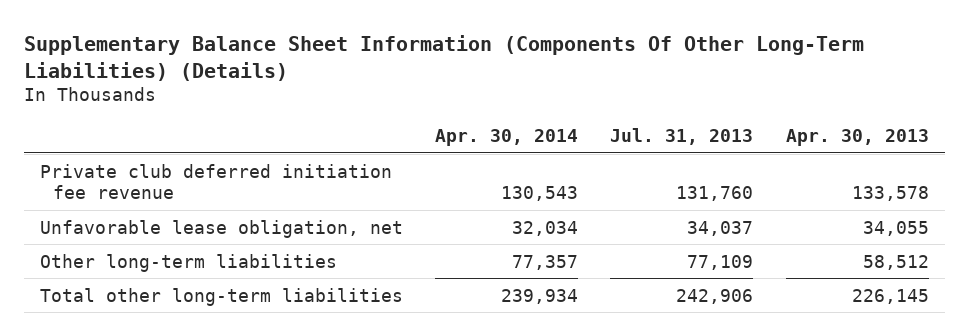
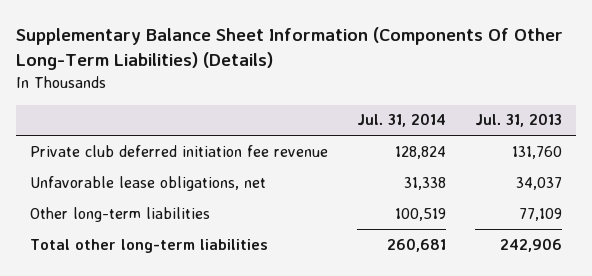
[435,128,579,146] Apr. 30, 2014 -> none
[785,128,929,146] Apr. 30, 2013 -> none
none -> [357,113,447,128] Jul. 31, 2014
[39,219,403,238] Unfavorable lease obligation, net -> [30,175,267,191] Unfavorable lease obligations, net

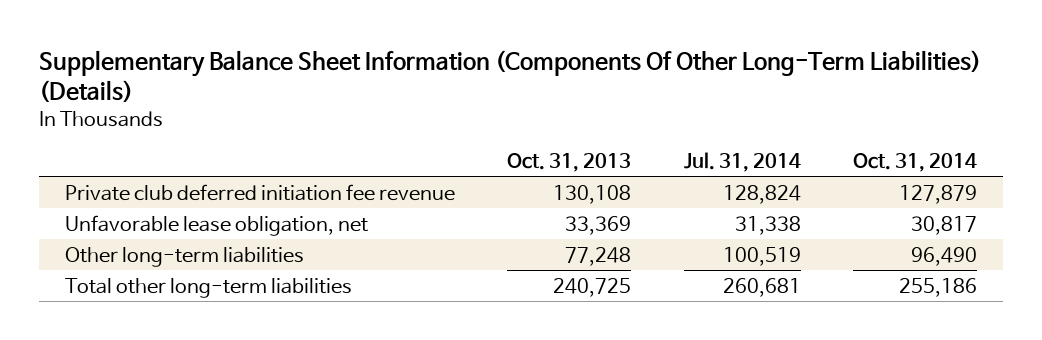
[474,113,562,128] Jul. 31, 2013 -> none
none -> [507,152,632,172] Oct. 31, 2013
none -> [852,152,977,172] Oct. 31, 2014
[30,175,267,191] Unfavorable lease obligations, net -> [65,214,369,236] Unfavorable lease obligation, net

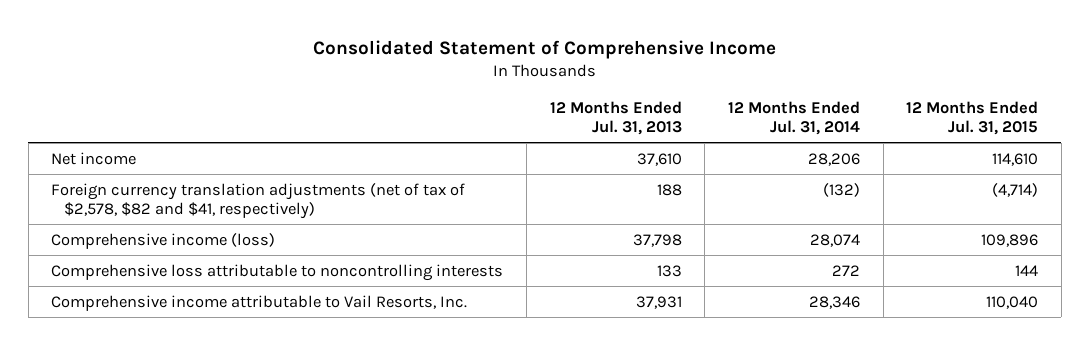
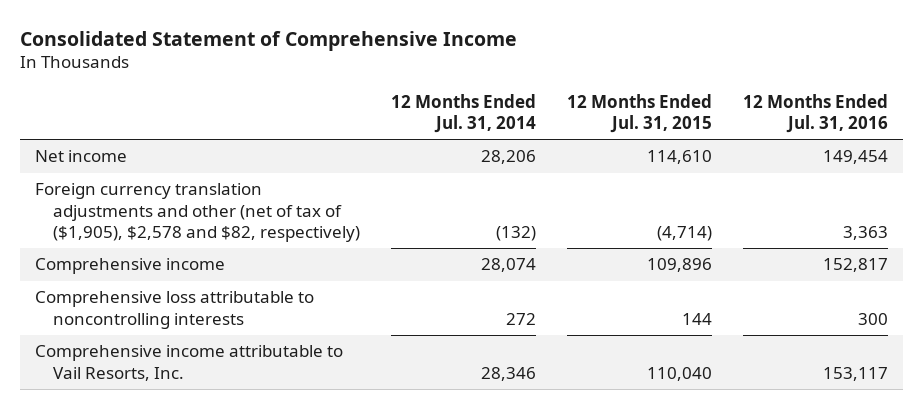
[549,101,682,136] 12 Months Ended Jul. 31, 2013 -> none
none -> [742,93,888,133] 12 Months Ended Jul. 31, 2016
[51,182,466,219] Foreign currency translation adjustments (net of tax of $2,578, $82 and $41, respectively) -> [35,183,361,242] Foreign currency translation adjustments and other (net of tax of ($1,905), $2,578 and $82, respectively)
[51,232,276,249] Comprehensive income (loss) -> [35,258,226,275] Comprehensive income

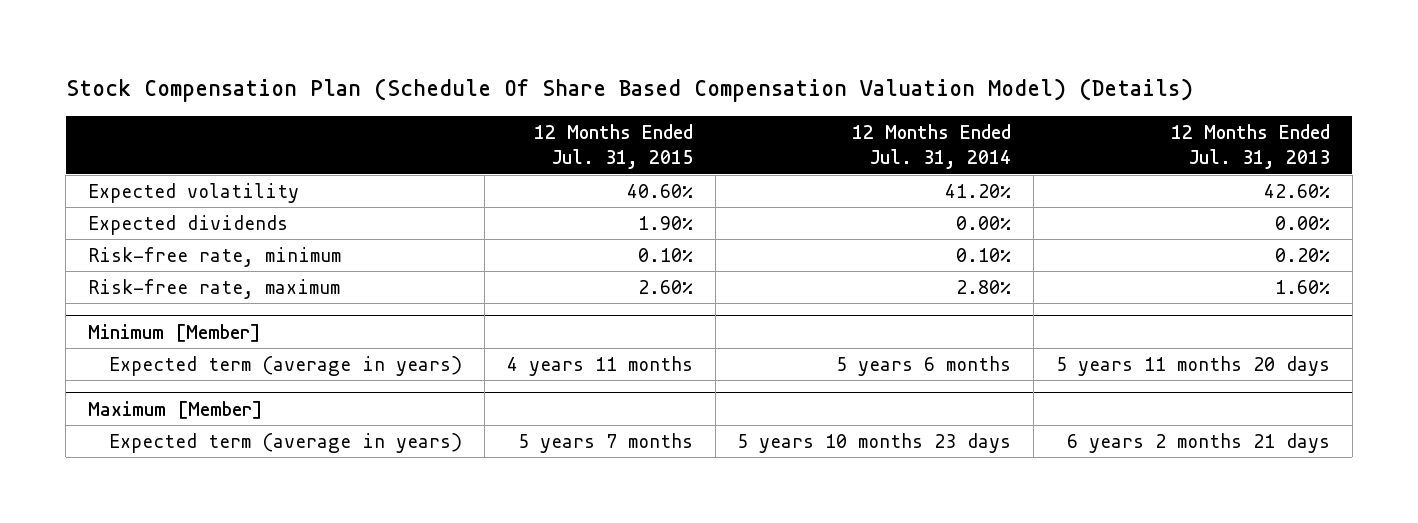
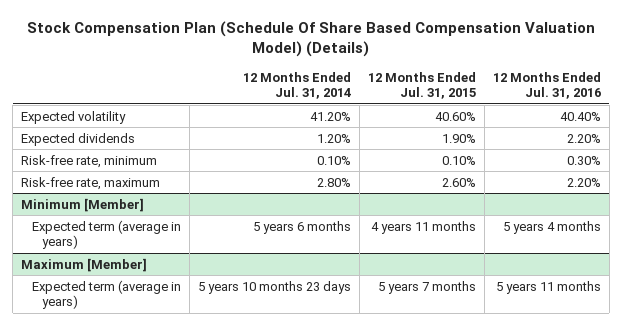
[1171,124,1331,170] 12 Months Ended Jul. 31, 2013 -> none
none -> [492,71,601,100] 12 Months Ended Jul. 31, 2016
[956,216,1012,231] 0.00% -> [316,133,351,143] 1.20%

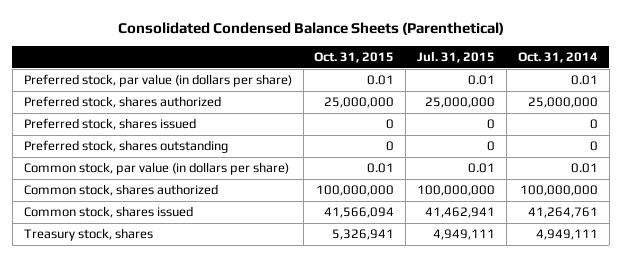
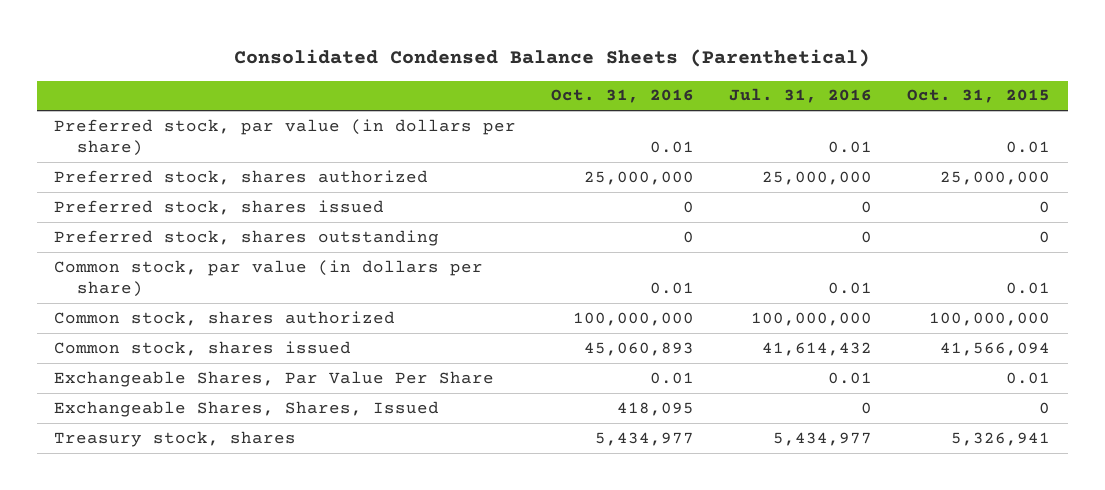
[417,50,496,63] Jul. 31, 2015 -> none
[518,51,599,63] Oct. 31, 2014 -> none
none -> [551,89,695,104] Oct. 31, 2016
none -> [729,88,873,104] Jul. 31, 2016
none -> [54,370,495,387] Exchangeable Shares, Par Value Per Share
none -> [54,400,440,417] Exchangeable Shares, Shares, Issued

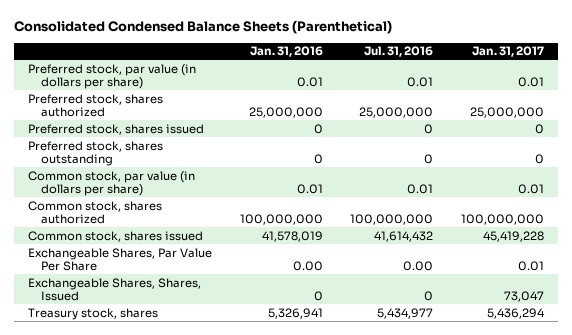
[551,89,695,104] Oct. 31, 2016 -> none
[907,89,1051,104] Oct. 31, 2015 -> none
none -> [249,46,323,58] Jan. 31, 2016
none -> [472,46,545,58] Jan. 31, 2017
[828,371,873,384] 0.01 -> [403,261,434,272] 0.00

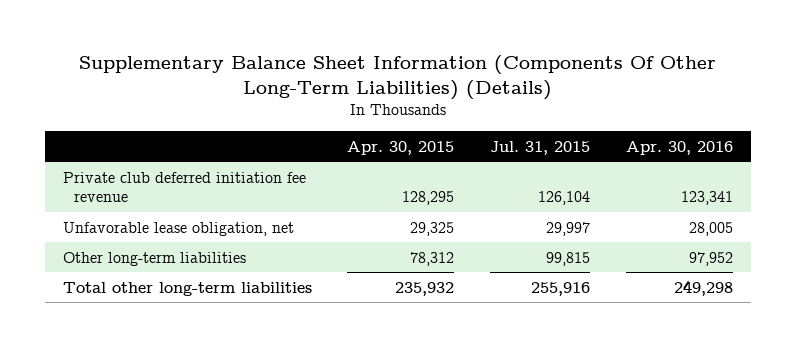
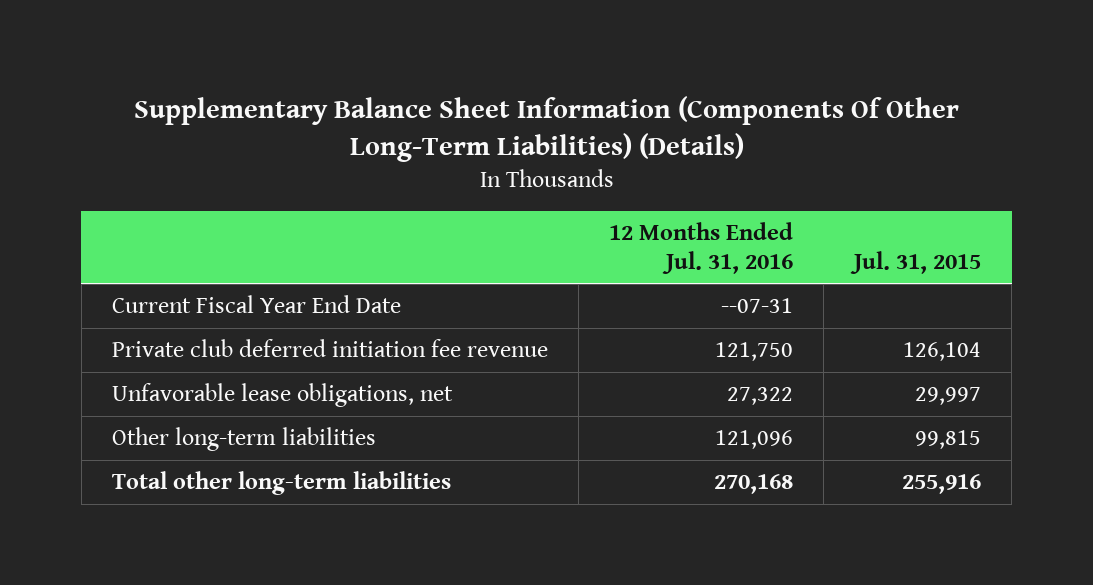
[347,140,455,155] Apr. 30, 2015 -> none
[626,140,734,155] Apr. 30, 2016 -> none
none -> [609,222,794,274] 12 Months Ended Jul. 31, 2016
none -> [111,295,401,314] Current Fiscal Year End Date
[62,221,294,236] Unfavorable lease obligation, net -> [111,383,453,408] Unfavorable lease obligations, net

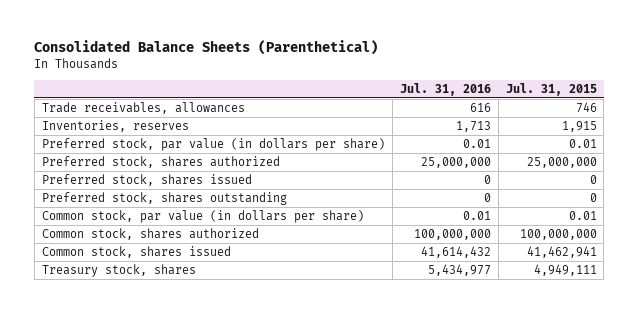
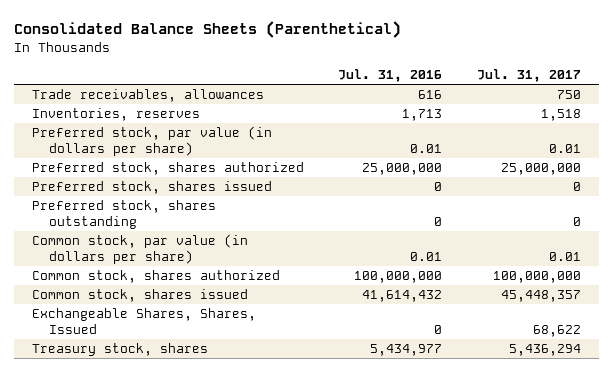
[505,82,597,96] Jul. 31, 2015 -> none
none -> [477,69,582,83] Jul. 31, 2017
none -> [31,308,256,334] Exchangeable Shares, Shares, Issued

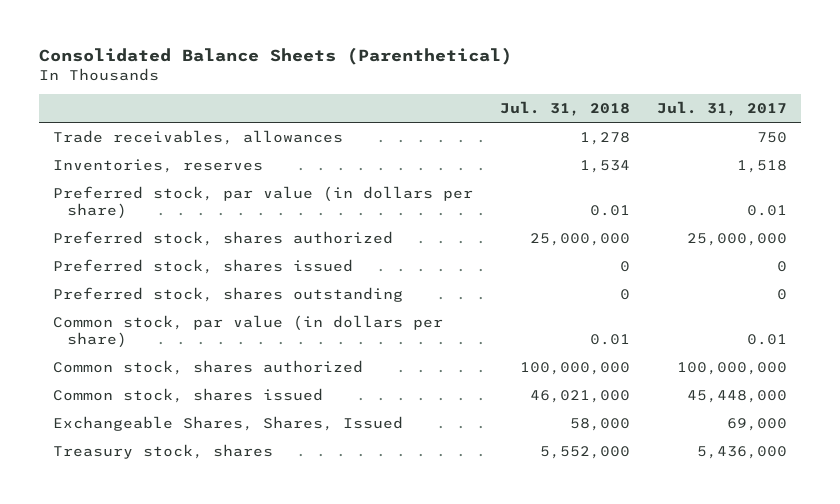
[338,69,443,83] Jul. 31, 2016 -> none
none -> [500,101,631,117] Jul. 31, 2018
[501,290,582,303] 45,448,357 -> [687,389,788,403] 45,448,000
[533,324,582,337] 68,622 -> [727,417,788,431] 69,000
[509,344,582,357] 5,436,294 -> [697,445,788,459] 5,436,000

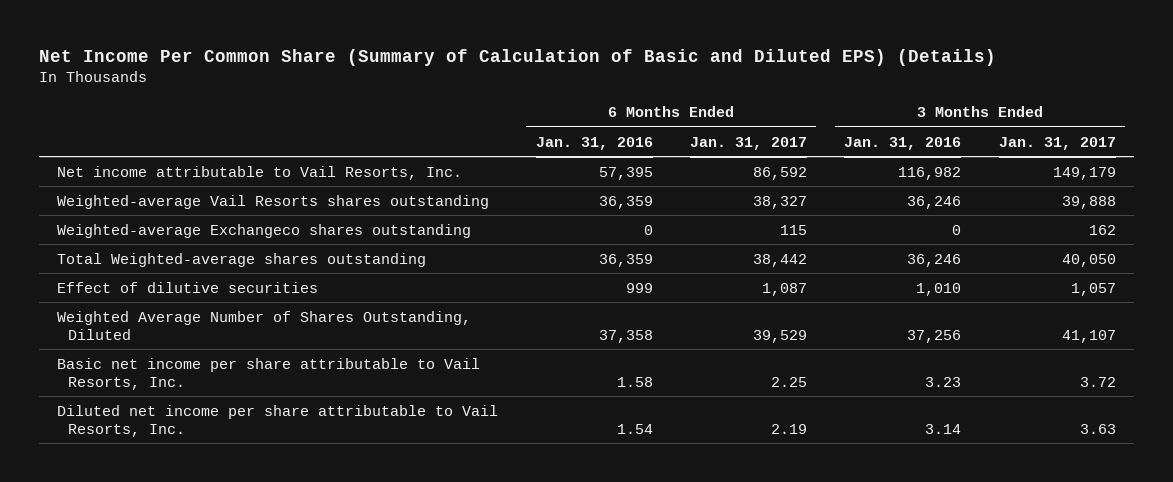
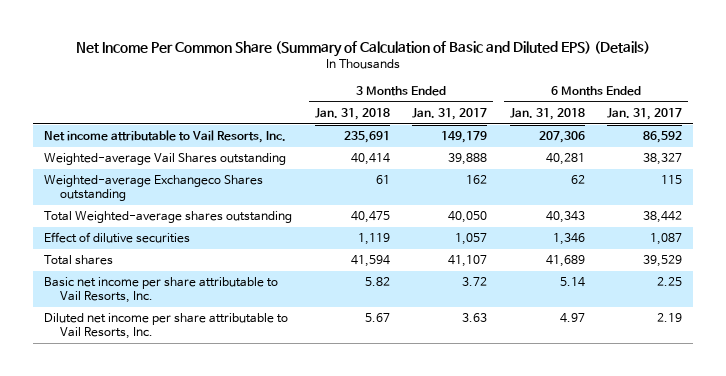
[535,136,653,150] Jan. 31, 2016 -> none
[844,136,962,150] Jan. 31, 2016 -> none
none -> [314,107,390,120] Jan. 31, 2018
none -> [509,107,585,120] Jan. 31, 2018
[57,194,490,209] Weighted-average Vail Resorts shares outstanding -> [44,153,287,166] Weighted-average Vail Shares outstanding
[57,223,472,238] Weighted-average Exchangeco shares outstanding -> [44,175,264,202] Weighted-average Exchangeco Shares outstanding
[57,310,472,340] Weighted Average Number of Shares Outstanding, Diluted -> [44,255,114,266] Total shares

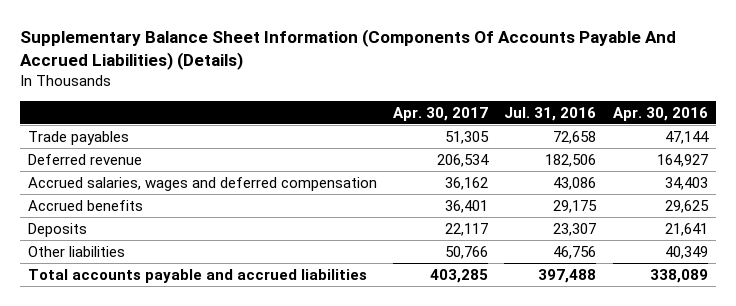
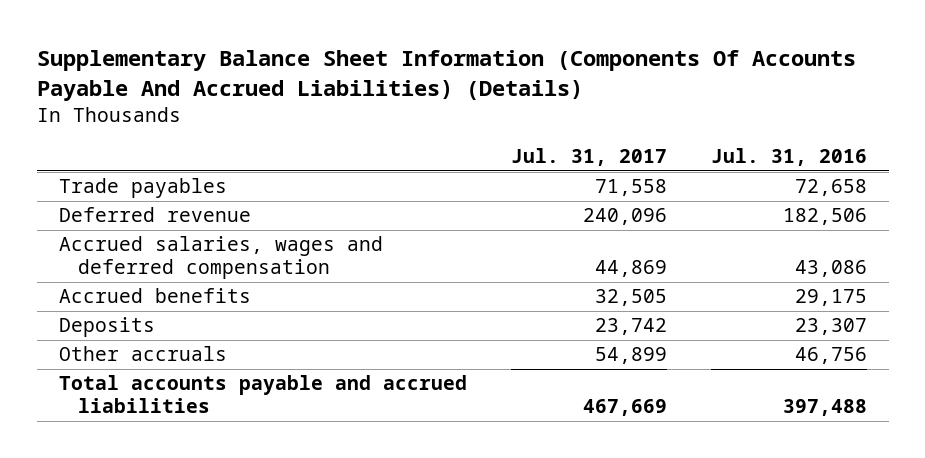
[393,106,489,121] Apr. 30, 2017 -> none
[612,106,708,121] Apr. 30, 2016 -> none
none -> [510,148,667,167] Jul. 31, 2017
[27,245,125,257] Other liabilities -> [58,346,227,362] Other accruals

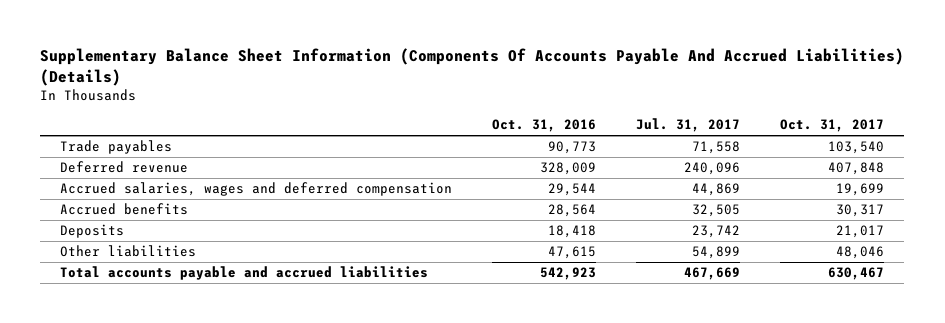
[710,148,867,167] Jul. 31, 2016 -> none
none -> [492,119,597,133] Oct. 31, 2016
none -> [780,119,885,133] Oct. 31, 2017
[58,346,227,362] Other accruals -> [60,245,197,258] Other liabilities

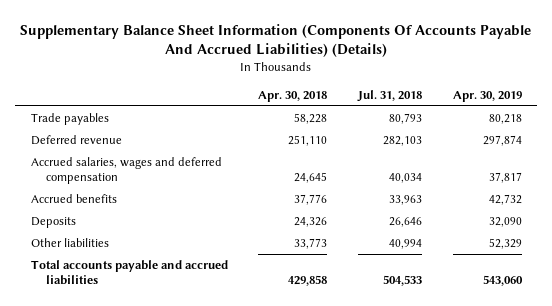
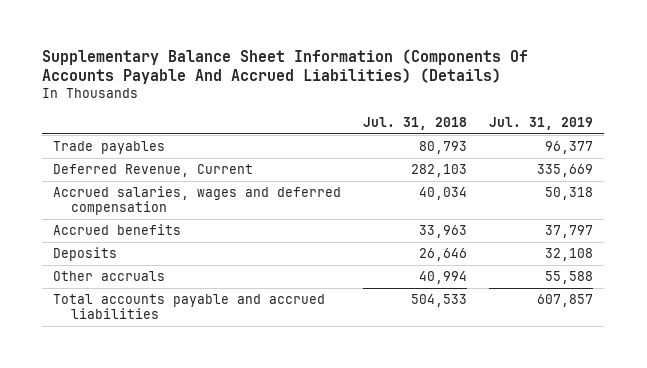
[258,90,328,102] Apr. 30, 2018 -> none
[452,90,522,102] Apr. 30, 2019 -> none
none -> [489,116,594,130] Jul. 31, 2019
[30,135,122,146] Deferred revenue -> [53,164,254,178] Deferred Revenue, Current
[30,238,109,248] Other liabilities -> [53,271,166,282] Other accruals

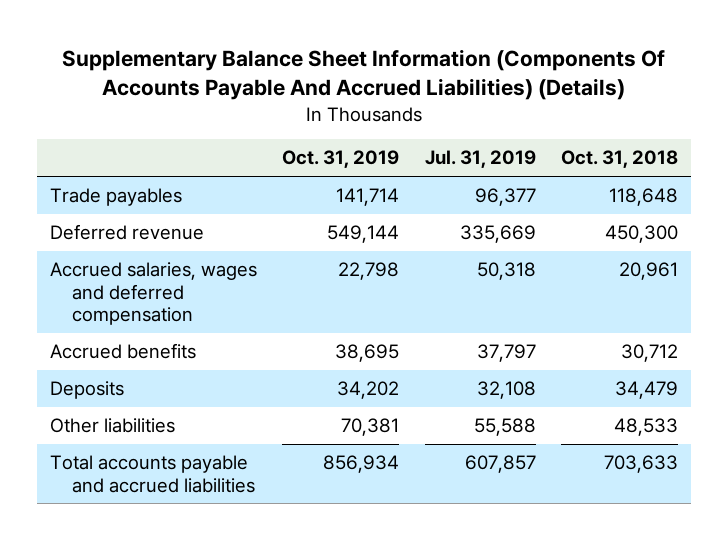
[363,116,468,130] Jul. 31, 2018 -> none
none -> [282,150,400,169] Oct. 31, 2019
none -> [561,150,679,169] Oct. 31, 2018
[53,164,254,178] Deferred Revenue, Current -> [49,224,204,241] Deferred revenue
[53,271,166,282] Other accruals -> [49,418,175,434] Other liabilities

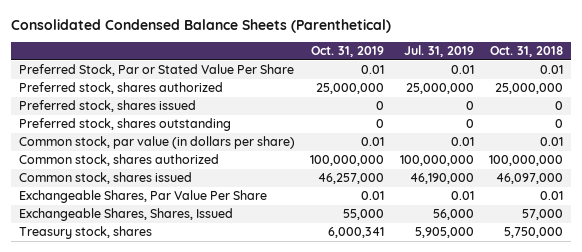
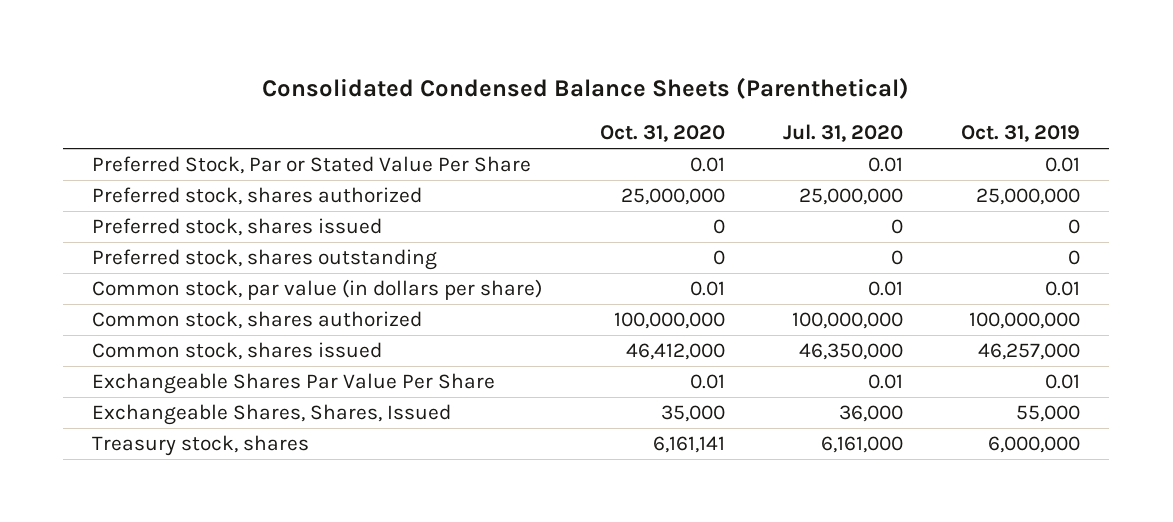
[403,45,474,58] Jul. 31, 2019 -> none
[490,46,564,58] Oct. 31, 2018 -> none
none -> [600,125,726,143] Oct. 31, 2020
none -> [783,124,904,143] Jul. 31, 2020
[18,190,267,204] Exchangeable Shares, Par Value Per Share -> [92,373,496,395] Exchangeable Shares Par Value Per Share
[328,227,385,239] 6,000,341 -> [988,436,1081,454] 6,000,000

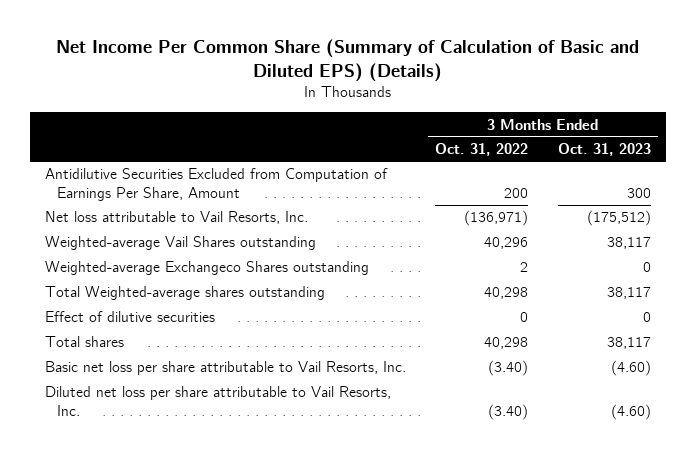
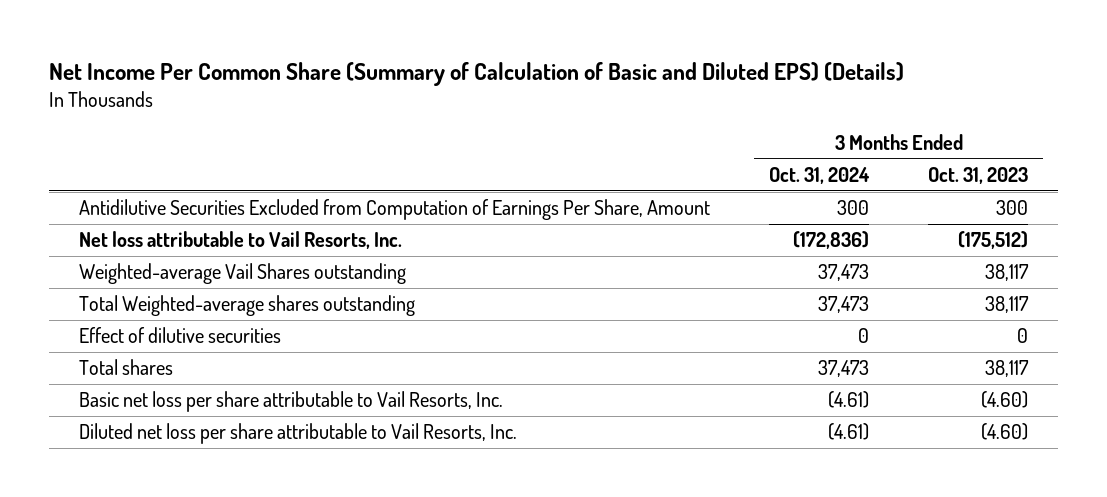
[435,143,529,157] Oct. 31, 2022 -> none
none -> [768,166,870,184] Oct. 31, 2024
[44,261,369,276] Weighted-average Exchangeco Shares outstanding -> none

